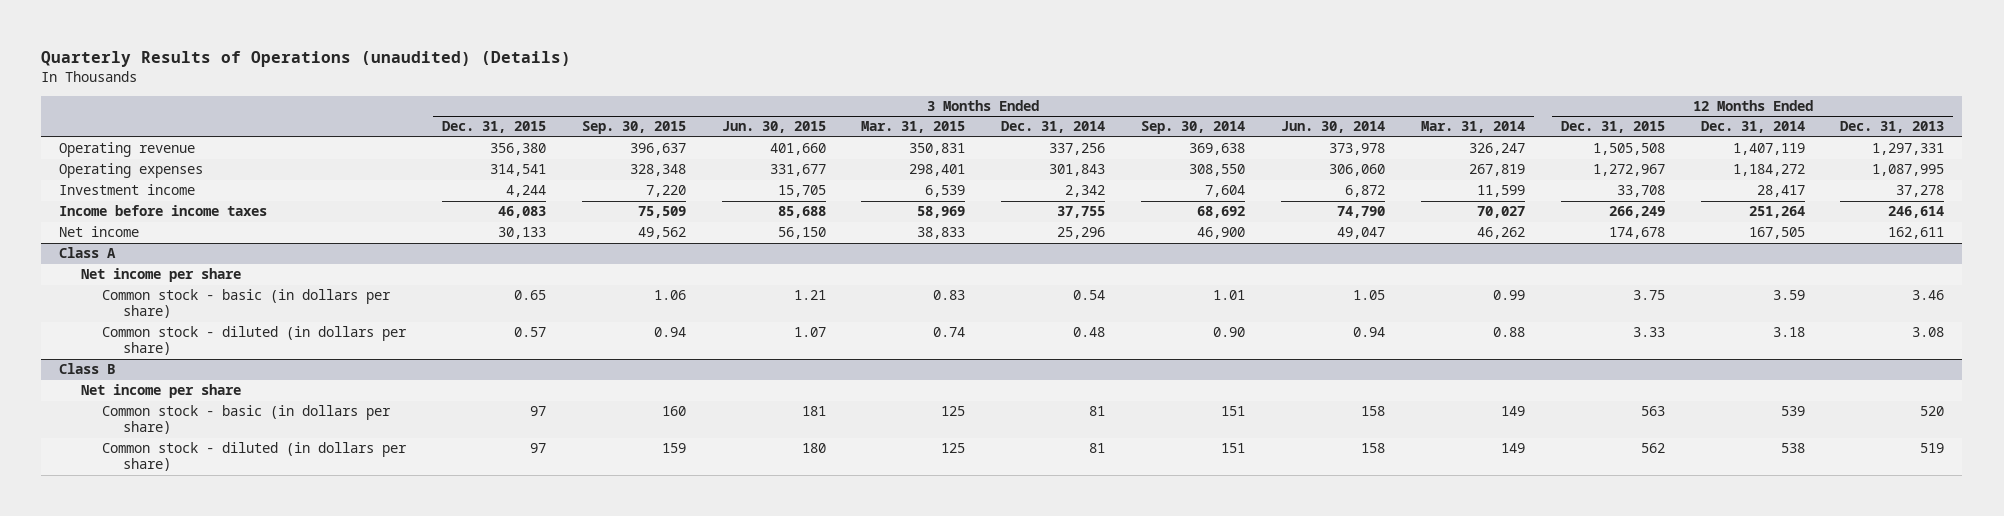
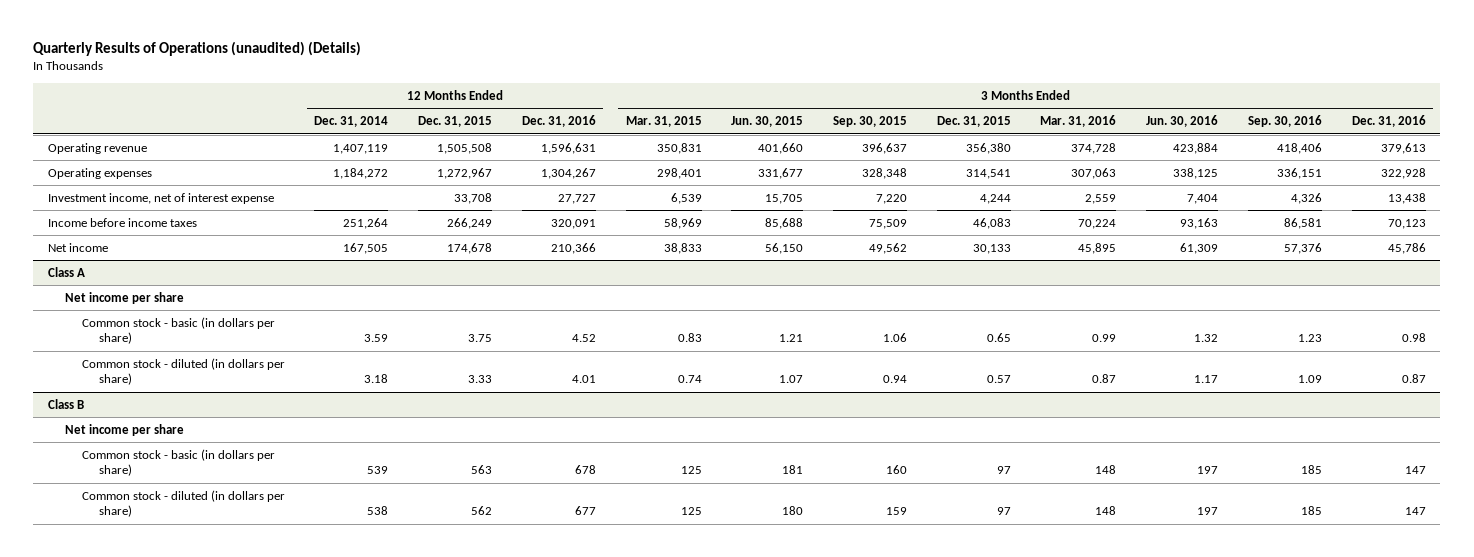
[1001,121,1106,134] Dec. 31, 2014 -> none
[1141,121,1246,135] Sep. 30, 2014 -> none
[1281,121,1386,134] Jun. 30, 2014 -> none
[1420,121,1525,134] Mar. 31, 2014 -> none
[1840,121,1945,134] Dec. 31, 2013 -> none
none -> [521,115,596,128] Dec. 31, 2016
none -> [1040,115,1117,128] Mar. 31, 2016
none -> [1146,115,1219,128] Jun. 30, 2016
none -> [1247,115,1322,128] Sep. 30, 2016
none -> [1351,115,1426,128] Dec. 31, 2016
[59,184,196,196] Investment income -> none
none -> [48,192,275,204] Investment income, net of interest expense

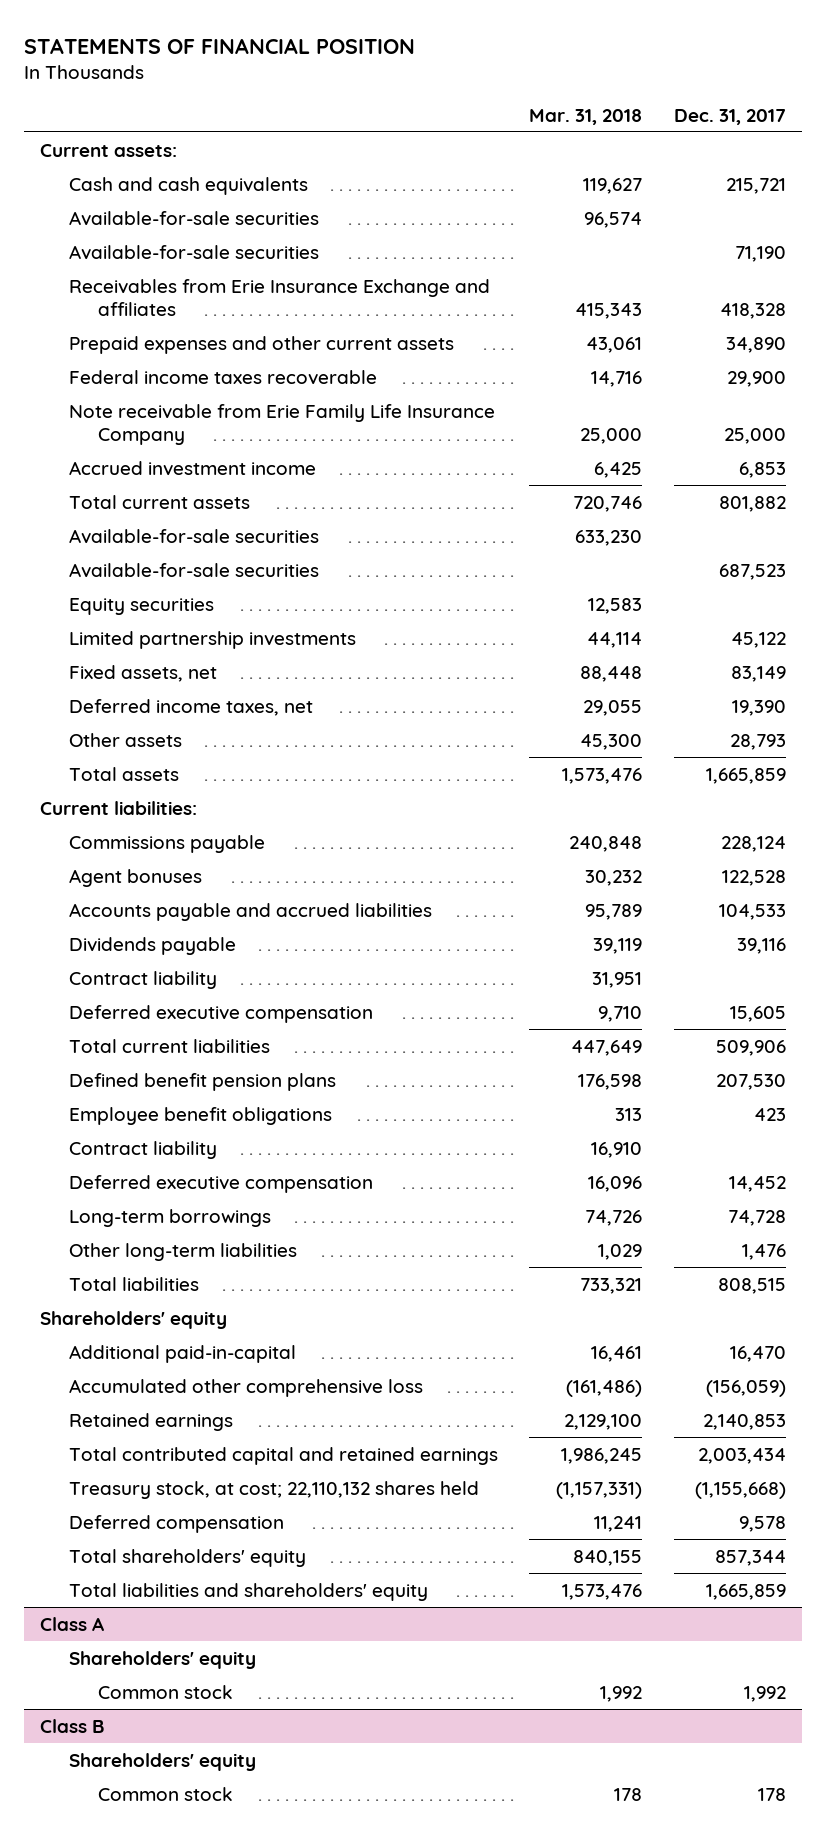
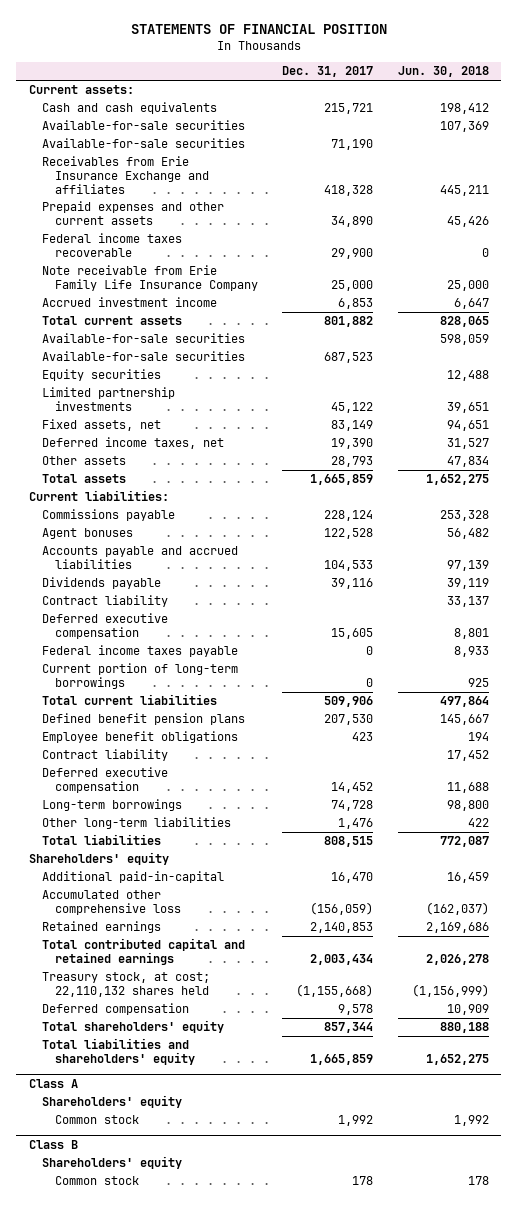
[529,108,643,125] Mar. 31, 2018 -> none
none -> [397,66,489,78] Jun. 30, 2018
none -> [41,645,238,658] Federal income taxes payable
none -> [41,663,238,690] Current portion of long-term borrowings

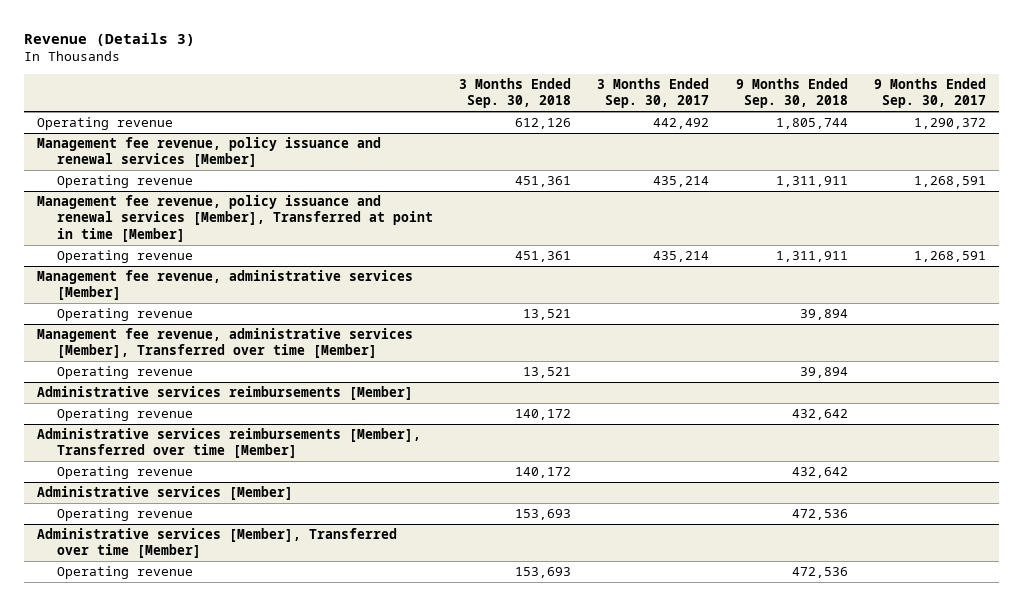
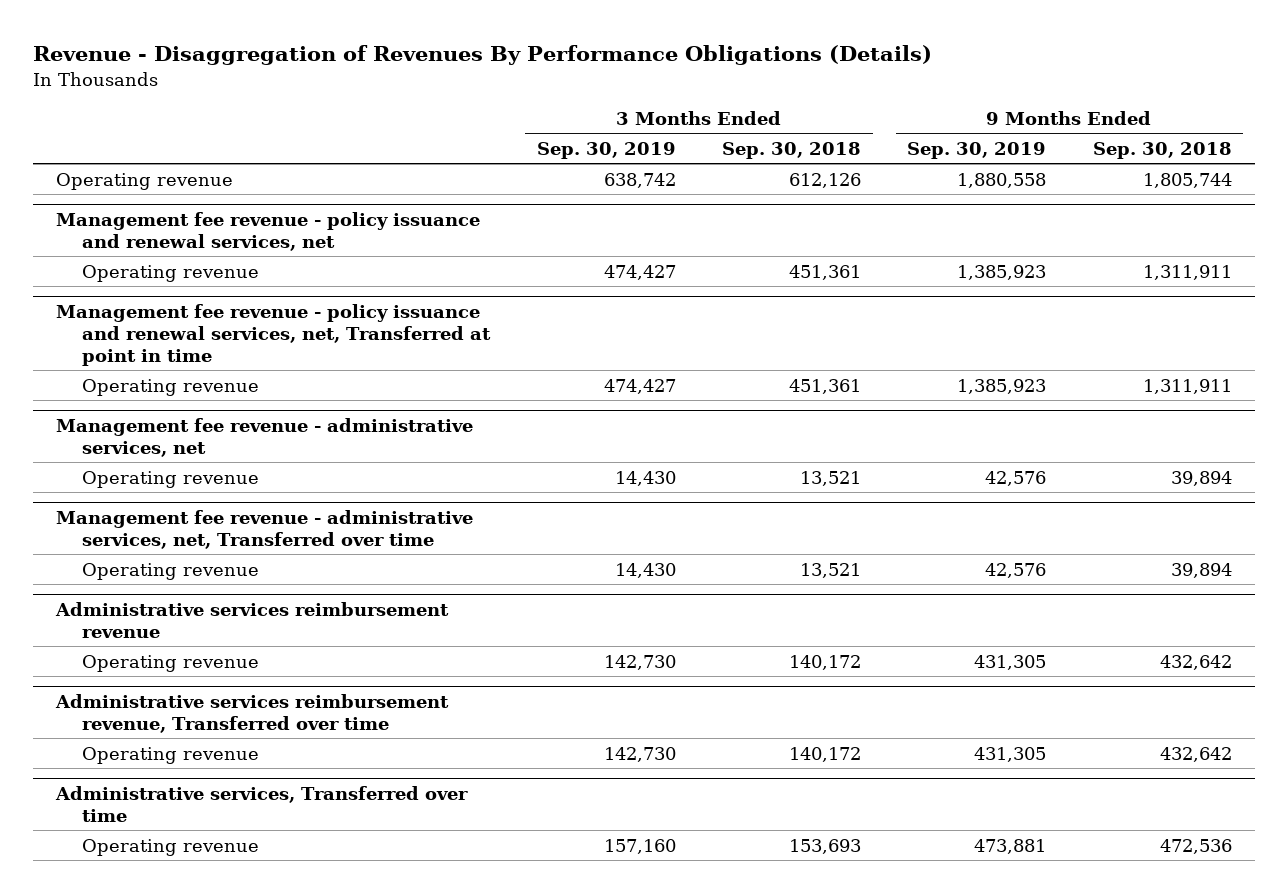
[23,32,195,46] Revenue (Details 3) -> [33,45,933,66] Revenue - Disaggregation of Revenues By Performance Obligations (Details)
[597,77,710,109] 3 Months Ended Sep. 30, 2017 -> none
[874,77,987,109] 9 Months Ended Sep. 30, 2017 -> none
none -> [536,142,676,160] Sep. 30, 2019
none -> [907,142,1047,160] Sep. 30, 2019
[36,137,381,168] Management fee revenue, policy issuance and renewal services [Member] -> [56,212,481,251] Management fee revenue - policy issuance and renewal services, net
[36,195,433,242] Management fee revenue, policy issuance and renewal services [Member], Transferred at point in time [Member] -> [56,304,492,366] Management fee revenue - policy issuance and renewal services, net, Transferred at point in time
[36,270,413,301] Management fee revenue, administrative services [Member] -> [56,418,474,457] Management fee revenue - administrative services, net
[36,328,413,359] Management fee revenue, administrative services [Member], Transferred over time [Member] -> [56,510,474,549] Management fee revenue - administrative services, net, Transferred over time
[36,386,413,401] Administrative services reimbursements [Member] -> [55,602,450,638] Administrative services reimbursement revenue
[36,428,421,459] Administrative services reimbursements [Member], Transferred over time [Member] -> [55,694,450,733] Administrative services reimbursement revenue, Transferred over time
[36,486,293,501] Administrative services [Member] -> none
[56,508,193,522] Operating revenue -> none
[36,528,397,559] Administrative services [Member], Transferred over time [Member] -> [55,786,469,822] Administrative services, Transferred over time

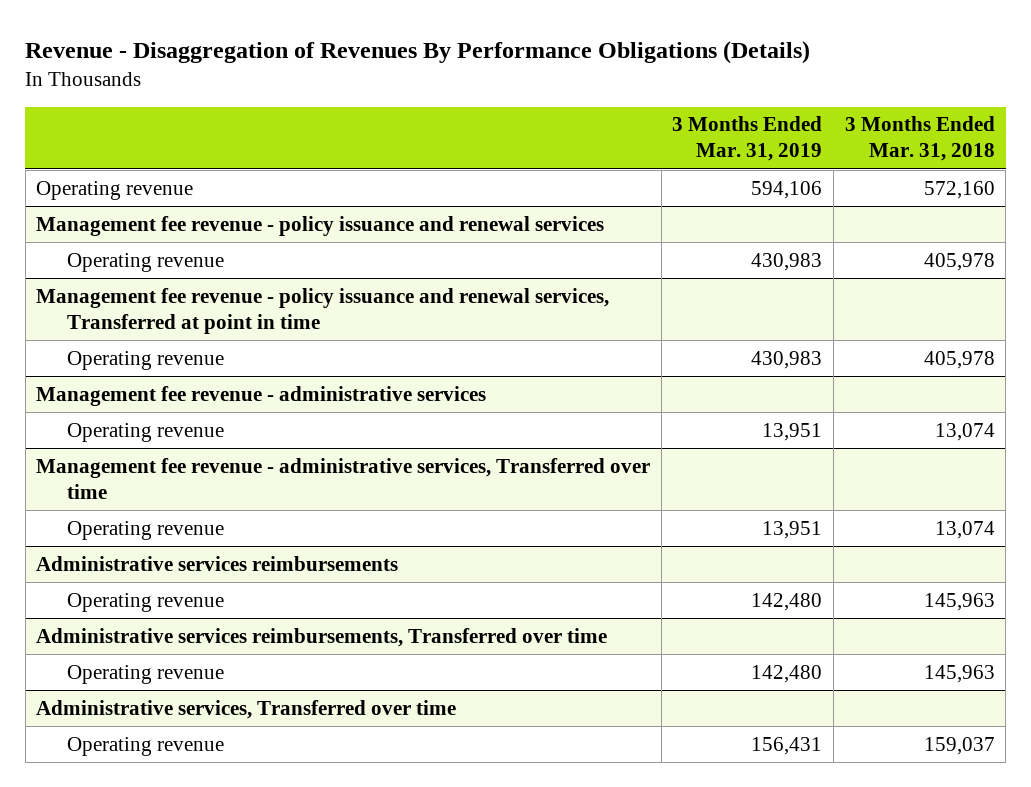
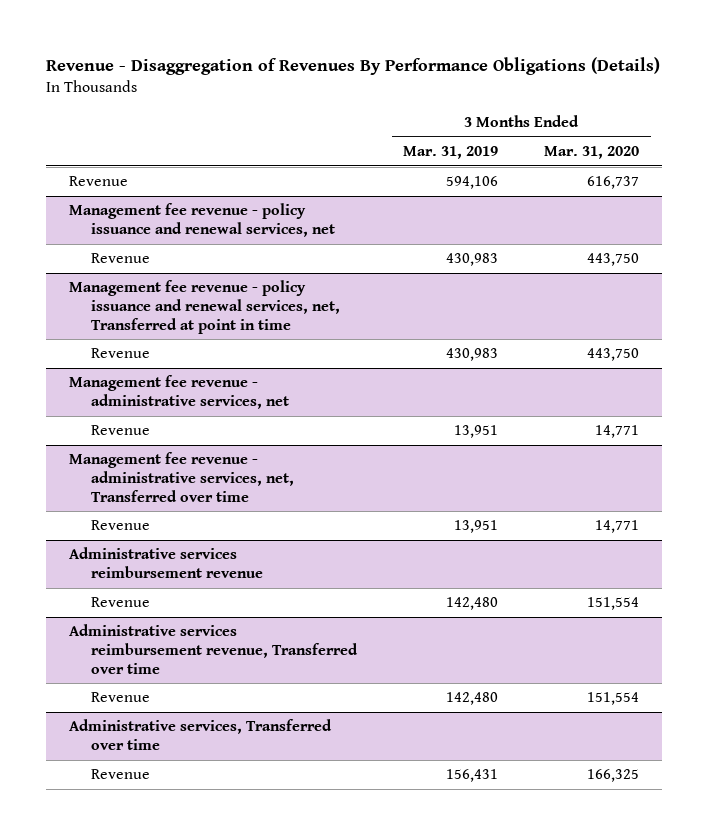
[844,116,995,162] 3 Months Ended Mar. 31, 2018 -> none
none -> [544,146,640,160] Mar. 31, 2020
[36,180,194,200] Operating revenue -> [69,176,129,187] Revenue
[36,215,605,236] Management fee revenue - policy issuance and renewal services -> [69,203,336,237] Management fee revenue - policy issuance and renewal services, net
[66,252,224,272] Operating revenue -> [91,253,151,264] Revenue
[36,287,610,334] Management fee revenue - policy issuance and renewal services, Transferred at point in time -> [69,280,341,334] Management fee revenue - policy issuance and renewal services, net, Transferred at point in time
[66,350,224,370] Operating revenue -> [91,348,151,359] Revenue
[36,385,487,406] Management fee revenue - administrative services -> [69,375,290,409] Management fee revenue - administrative services, net
[66,422,224,442] Operating revenue -> [91,425,151,436] Revenue
[36,457,651,499] Management fee revenue - administrative services, Transferred over time -> [69,452,295,502] Management fee revenue - administrative services, net, Transferred over time
[66,520,224,540] Operating revenue -> [91,520,151,531] Revenue
[36,555,399,571] Administrative services reimbursements -> [69,547,264,578] Administrative services reimbursement revenue
[66,592,224,612] Operating revenue -> [91,597,151,608] Revenue
[36,627,608,647] Administrative services reimbursements, Transferred over time -> [69,624,359,674] Administrative services reimbursement revenue, Transferred over time
[66,664,224,684] Operating revenue -> [91,692,151,703] Revenue
[66,736,224,756] Operating revenue -> [91,769,151,780] Revenue

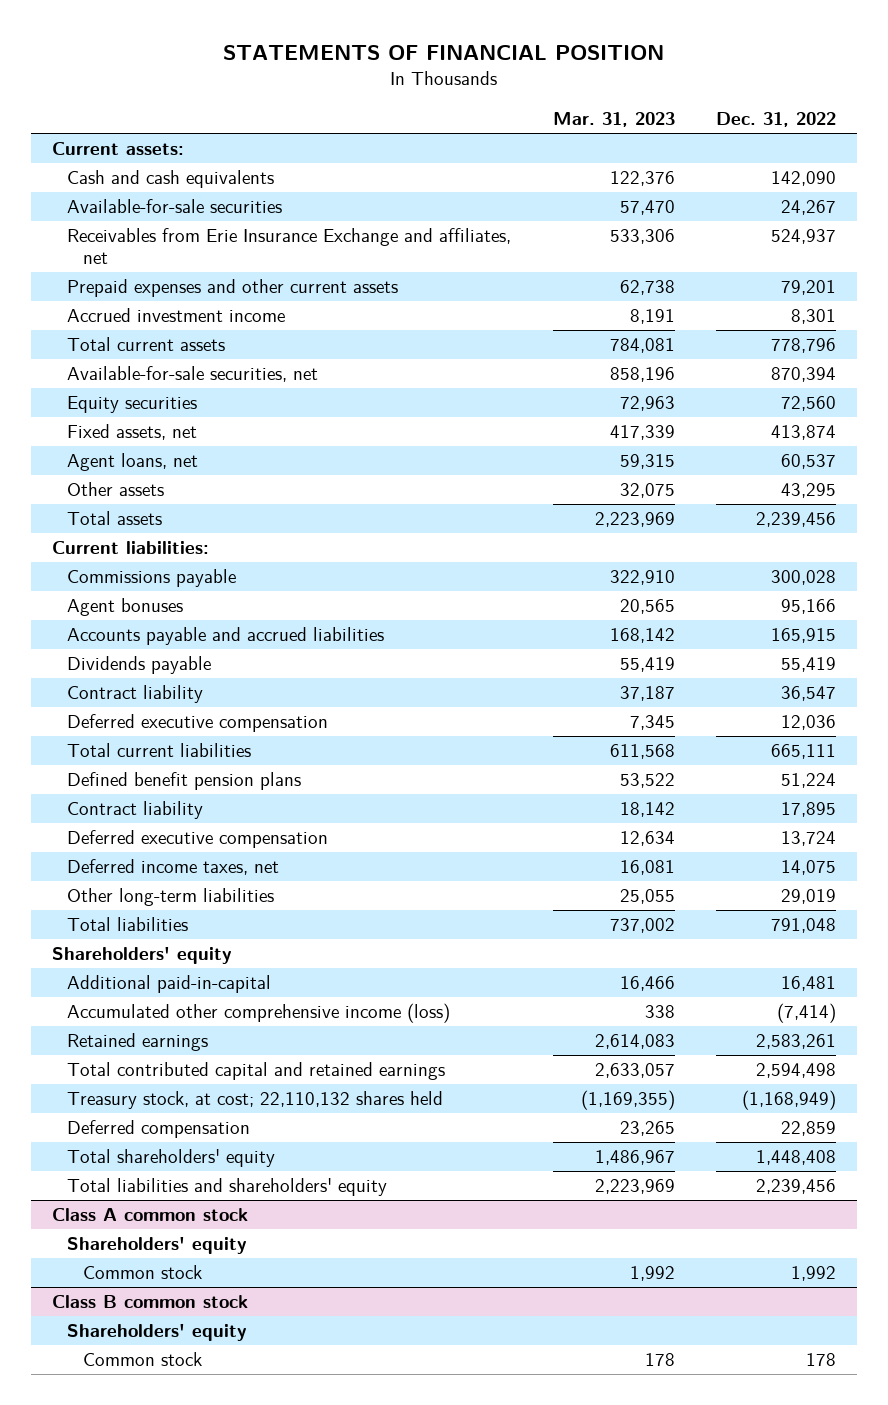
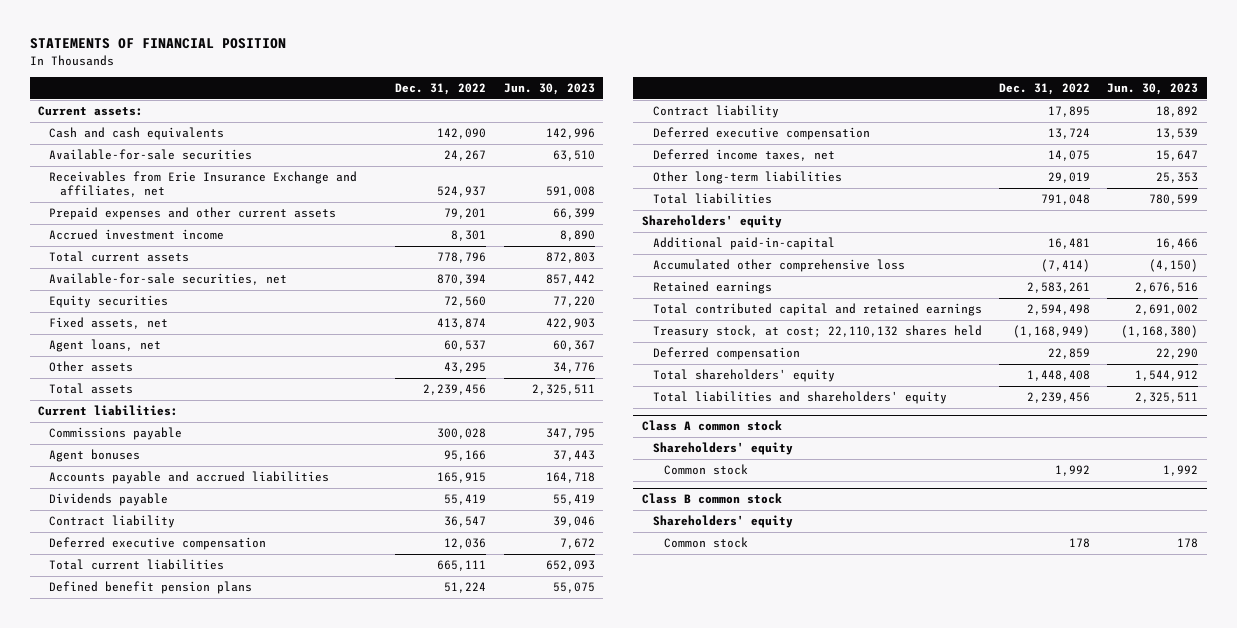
[552,112,675,128] Mar. 31, 2023 -> none
none -> [503,83,595,96] Jun. 30, 2023
[67,1003,451,1024] Accumulated other comprehensive income (loss) -> [653,259,906,273] Accumulated other comprehensive loss

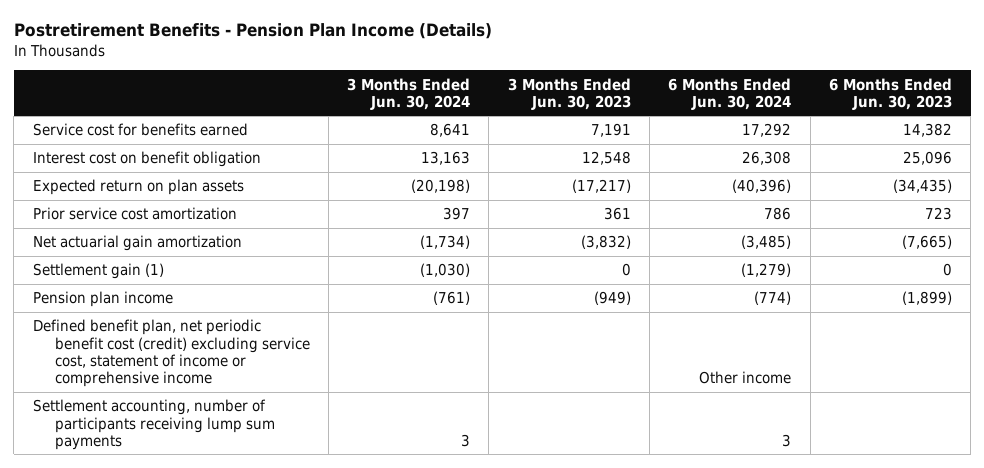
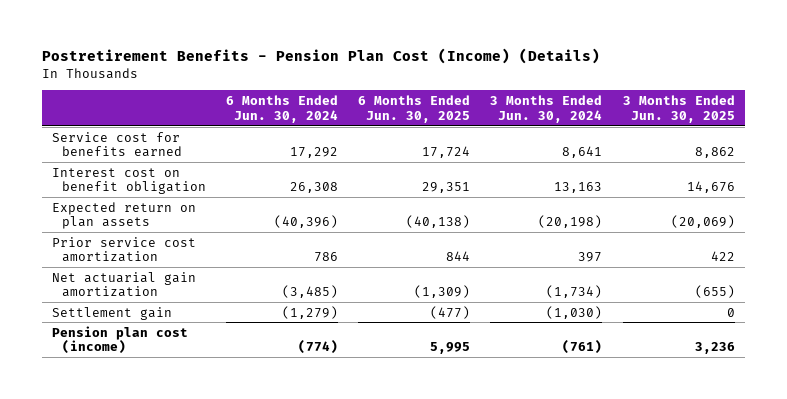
[13,23,492,40] Postretirement Benefits - Pension Plan Income (Details) -> [42,48,601,65] Postretirement Benefits - Pension Plan Cost (Income) (Details)
[507,77,631,110] 3 Months Ended Jun. 30, 2023 -> none
[828,77,952,110] 6 Months Ended Jun. 30, 2023 -> none
none -> [358,95,471,123] 6 Months Ended Jun. 30, 2025
none -> [622,95,735,123] 3 Months Ended Jun. 30, 2025
[32,319,310,388] Defined benefit plan, net periodic benefit cost (credit) excluding service cost, statement of income or comprehensive income -> none
[32,399,275,450] Settlement accounting, number of participants receiving lump sum payments -> none
[32,263,164,280] Settlement gain (1) -> [52,306,173,320] Settlement gain
[32,291,173,308] Pension plan income -> [52,325,189,355] Pension plan cost (income)

